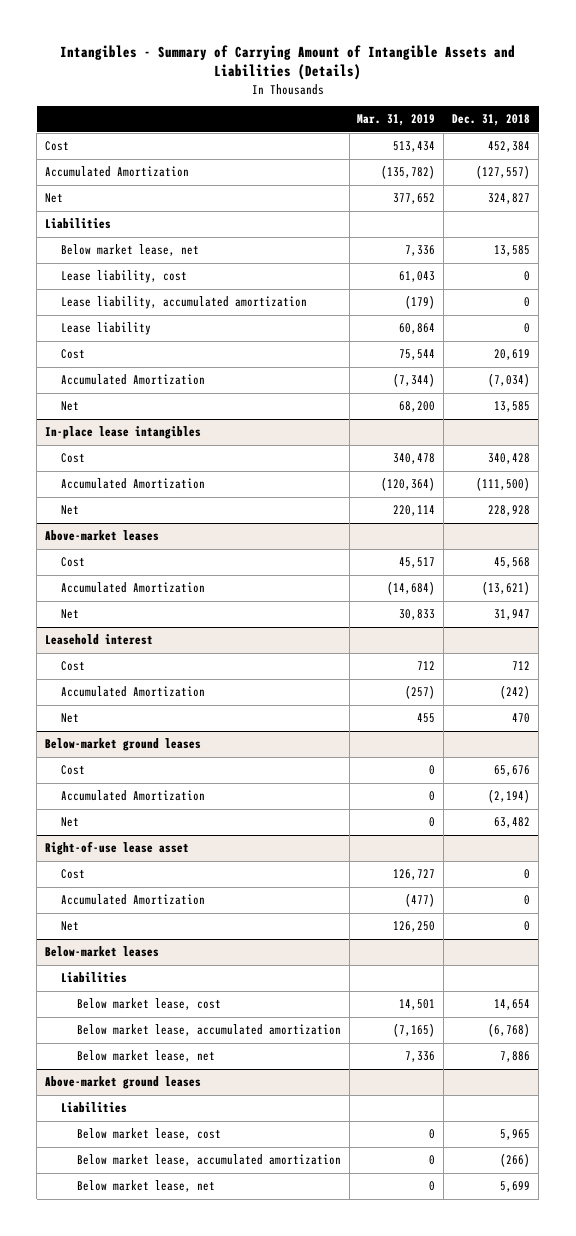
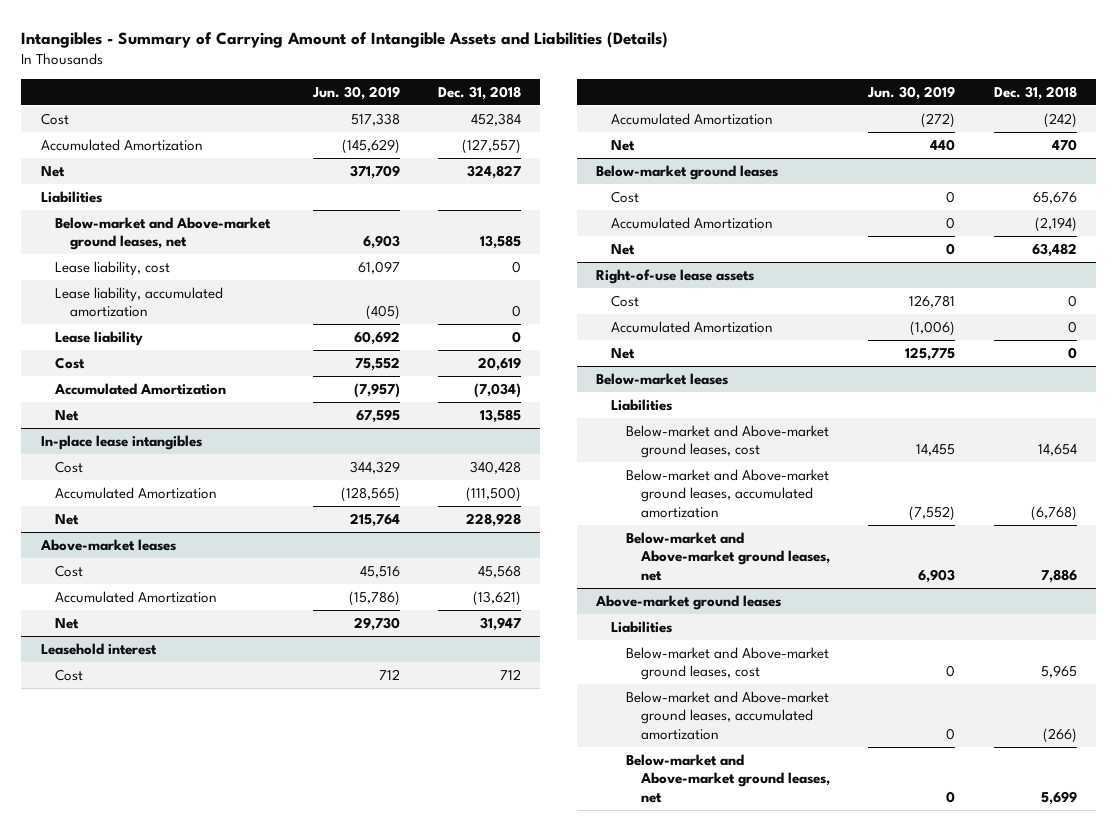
[357,114,436,127] Mar. 31, 2019 -> none
none -> [311,85,400,100] Jun. 30, 2019
[61,244,200,257] Below market lease, net -> [55,216,272,251] Below-market and Above-market ground leases, net
[45,841,190,856] Right-of-use lease asset -> [596,268,755,284] Right-of-use lease assets
[76,998,221,1011] Below market lease, cost -> [626,424,830,459] Below-market and Above-market ground leases, cost
[76,1024,341,1037] Below market lease, accumulated amortization -> [626,468,830,519] Below-market and Above-market ground leases, accumulated amortization
[76,1050,215,1063] Below market lease, net -> [626,531,830,582] Below-market and Above-market ground leases, net
[76,1128,221,1141] Below market lease, cost -> [626,646,830,681] Below-market and Above-market ground leases, cost
[76,1154,341,1167] Below market lease, accumulated amortization -> [626,690,830,741] Below-market and Above-market ground leases, accumulated amortization
[76,1180,215,1193] Below market lease, net -> [626,753,830,804] Below-market and Above-market ground leases, net

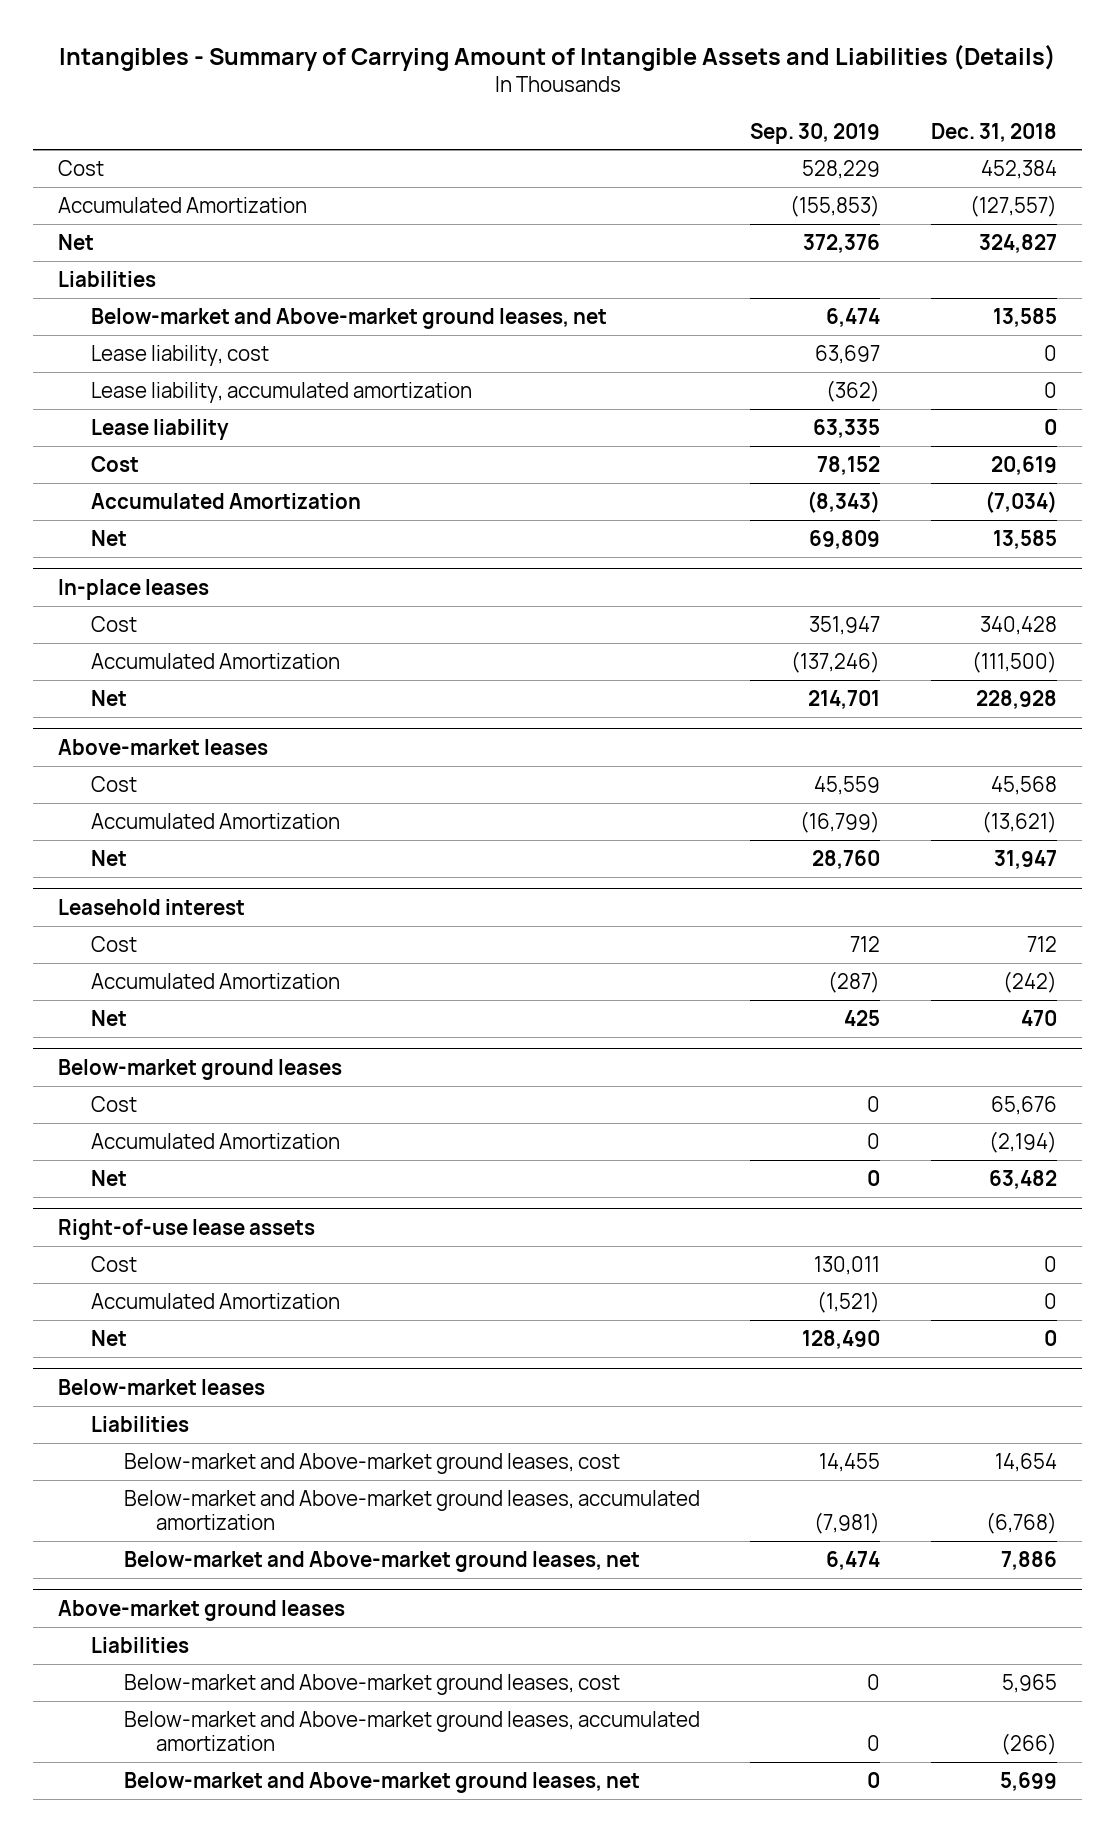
[311,85,400,100] Jun. 30, 2019 -> none
none -> [750,122,881,144] Sep. 30, 2019
[40,434,202,450] In-place lease intangibles -> [58,578,210,600] In-place leases

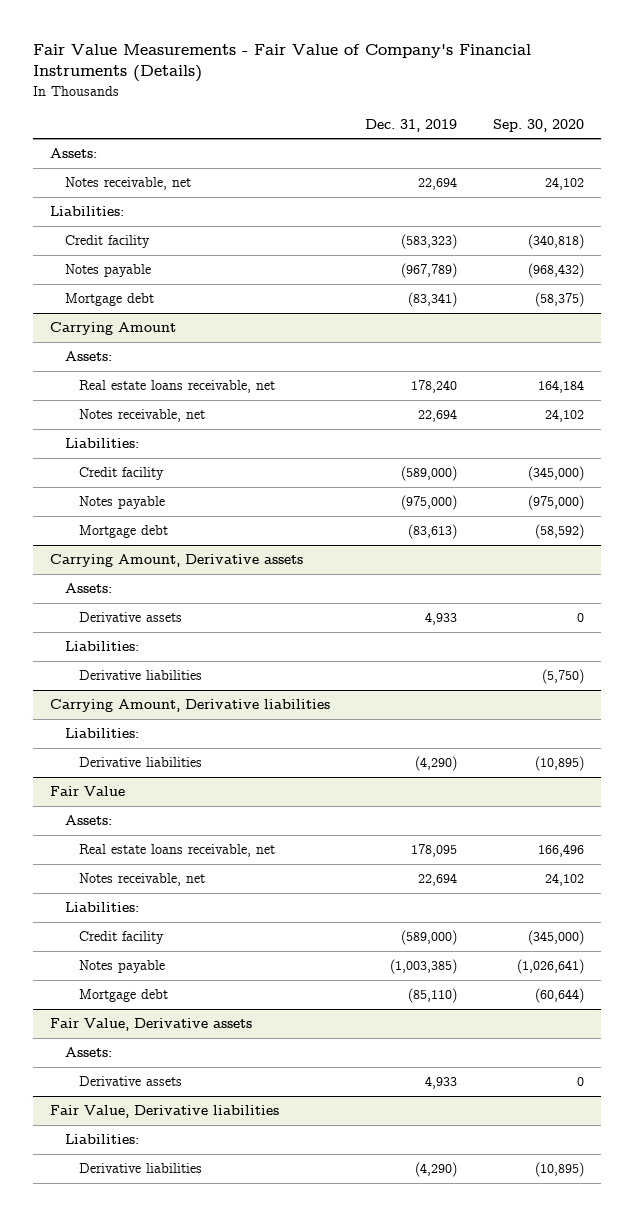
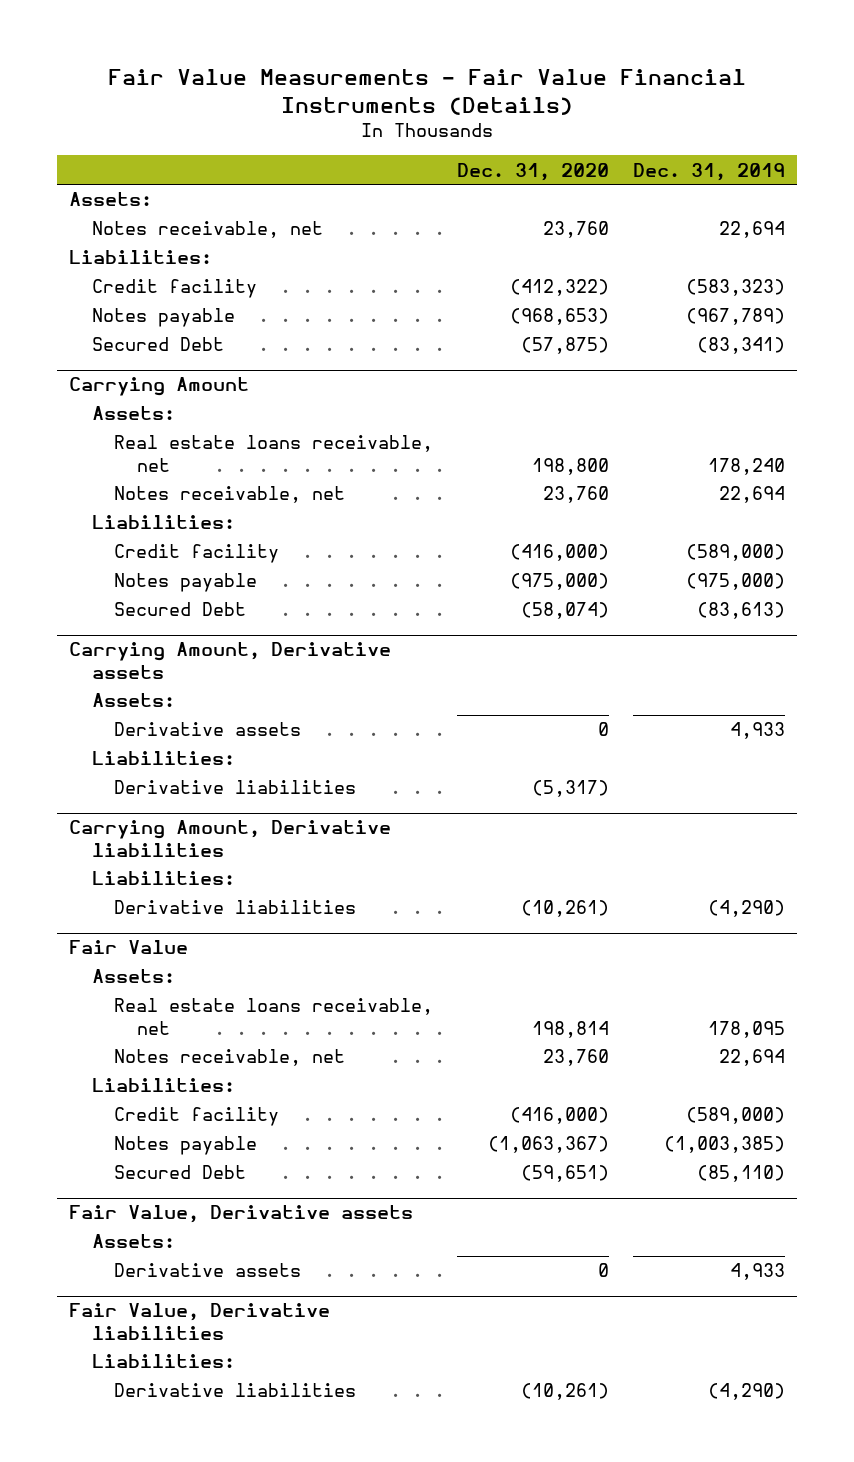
[32,43,531,83] Fair Value Measurements - Fair Value of Company's Financial Instruments (Details) -> [107,69,746,116] Fair Value Measurements - Fair Value Financial Instruments (Details)
[492,118,584,132] Sep. 30, 2020 -> none
none -> [457,162,610,181] Dec. 31, 2020
[64,293,154,307] Mortgage debt -> [91,337,224,352] Secured Debt
[78,525,168,539] Mortgage debt -> [114,602,247,617] Secured Debt
[78,989,168,1003] Mortgage debt -> [114,1165,247,1180] Secured Debt

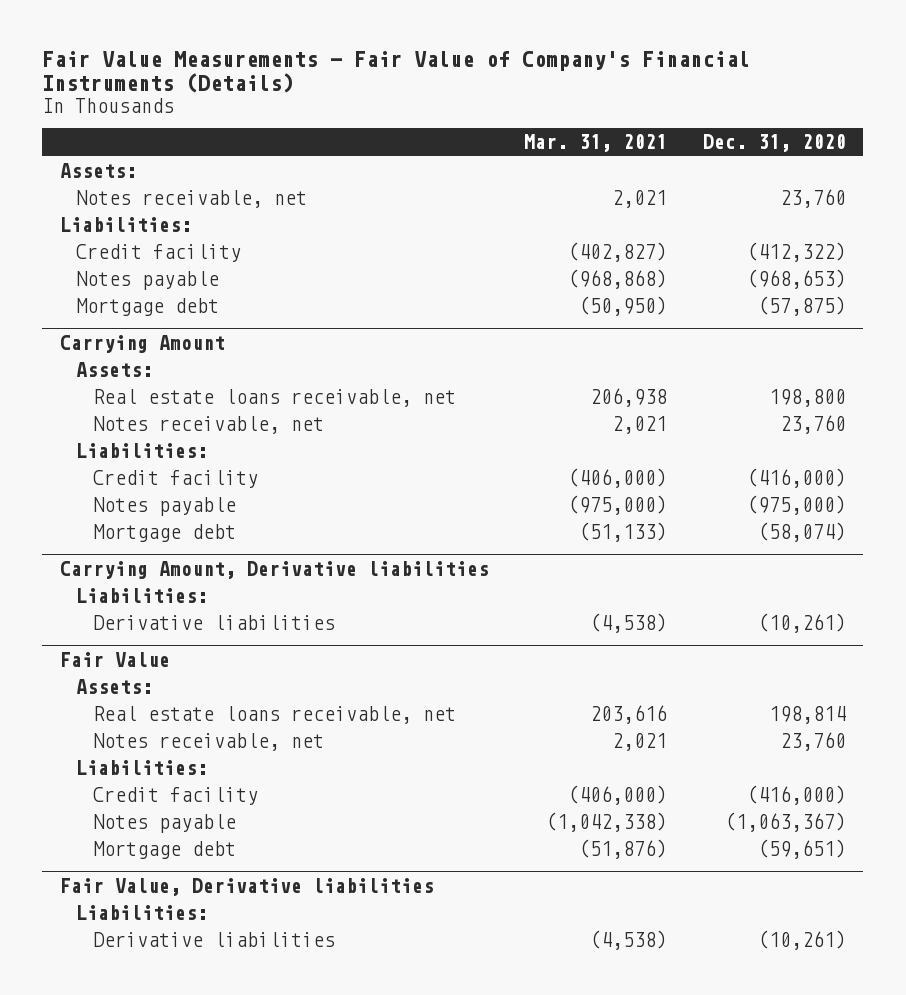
[107,69,746,116] Fair Value Measurements - Fair Value Financial Instruments (Details) -> [42,50,751,94] Fair Value Measurements - Fair Value of Company's Financial Instruments (Details)
[632,162,785,181] Dec. 31, 2019 -> none
none -> [524,134,668,153] Mar. 31, 2021
[91,337,224,352] Secured Debt -> [76,297,220,316] Mortgage debt
[69,642,392,679] Carrying Amount, Derivative assets -> none
[91,693,175,708] Assets: -> none
[114,722,302,737] Derivative assets -> none
[91,751,235,766] Liabilities: -> none
[114,780,357,795] Derivative liabilities -> none
[114,602,247,617] Secured Debt -> [92,523,236,542] Mortgage debt
[69,1205,414,1224] Fair Value, Derivative assets -> none
[91,1234,175,1249] Assets: -> none
[114,1263,302,1278] Derivative assets -> none
[114,1165,247,1180] Secured Debt -> [92,840,236,859] Mortgage debt

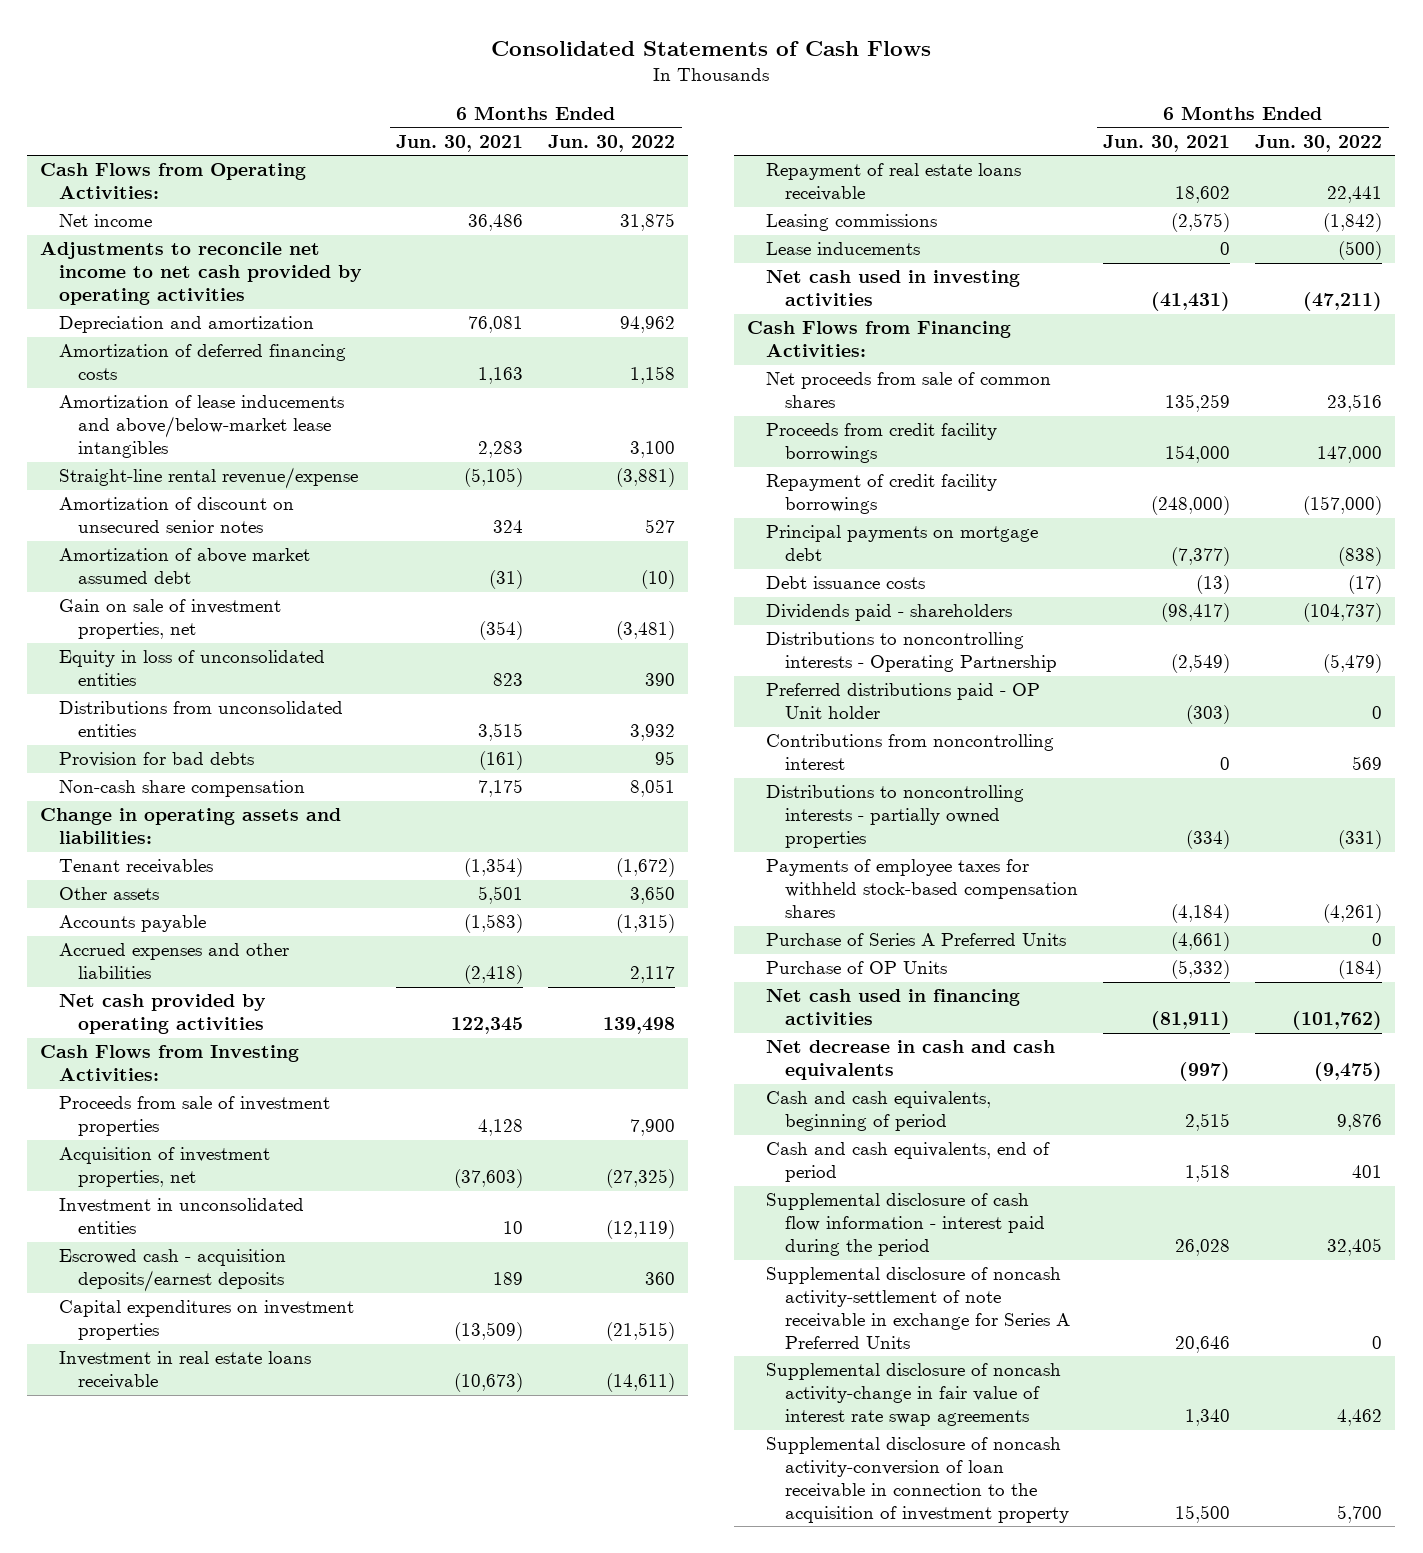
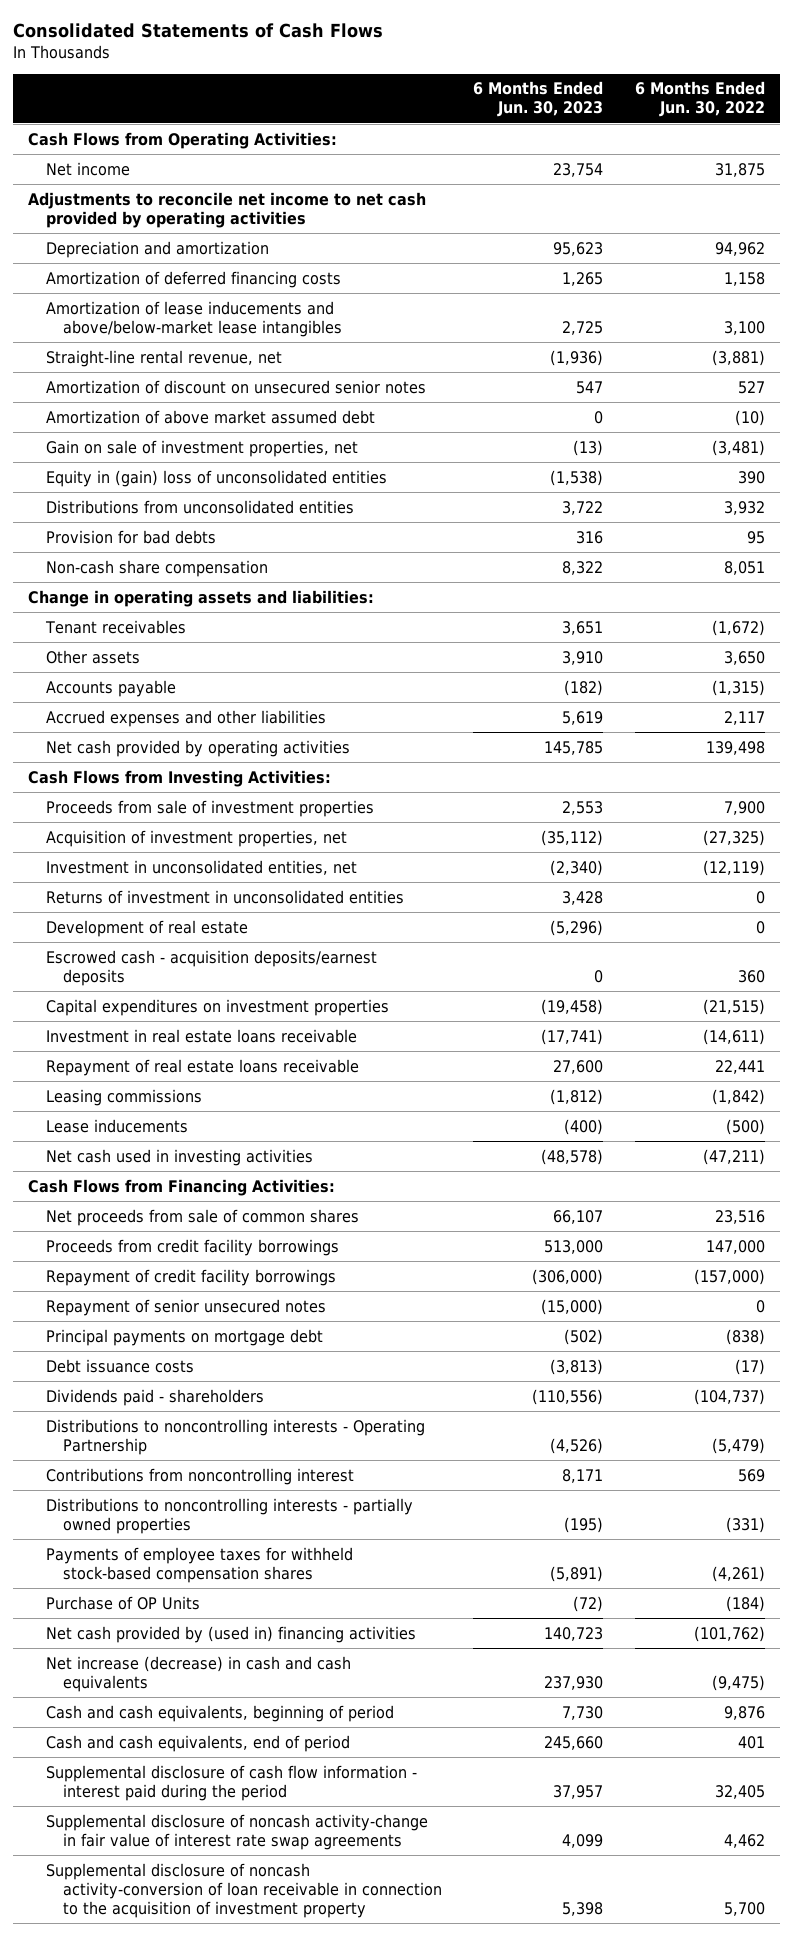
[396,134,524,152] Jun. 30, 2021 -> none
none -> [473,81,604,118] 6 Months Ended Jun. 30, 2023
[58,467,358,490] Straight-line rental revenue/expense -> [45,349,282,367] Straight-line rental revenue, net
[58,650,325,687] Equity in loss of unconsolidated entities -> [45,469,387,487] Equity in (gain) loss of unconsolidated entities
[58,1198,304,1235] Investment in unconsolidated entities -> [45,859,357,875] Investment in unconsolidated entities, net
none -> [45,889,404,904] Returns of investment in unconsolidated entities
none -> [45,919,248,937] Development of real estate
none -> [45,1298,326,1316] Repayment of senior unsecured notes
[765,683,1040,720] Preferred distributions paid - OP Unit holder -> none
[765,933,1066,947] Purchase of Series A Preferred Units -> none
[765,989,1020,1026] Net cash used in financing activities -> [45,1625,416,1643] Net cash provided by (used in) financing activities
[765,1040,1055,1081] Net decrease in cash and cash equivalents -> [45,1655,351,1692] Net increase (decrease) in cash and cash equivalents
[765,1267,1070,1349] Supplemental disclosure of noncash activity-settlement of note receivable in exchange for Series A Preferred Units -> none

